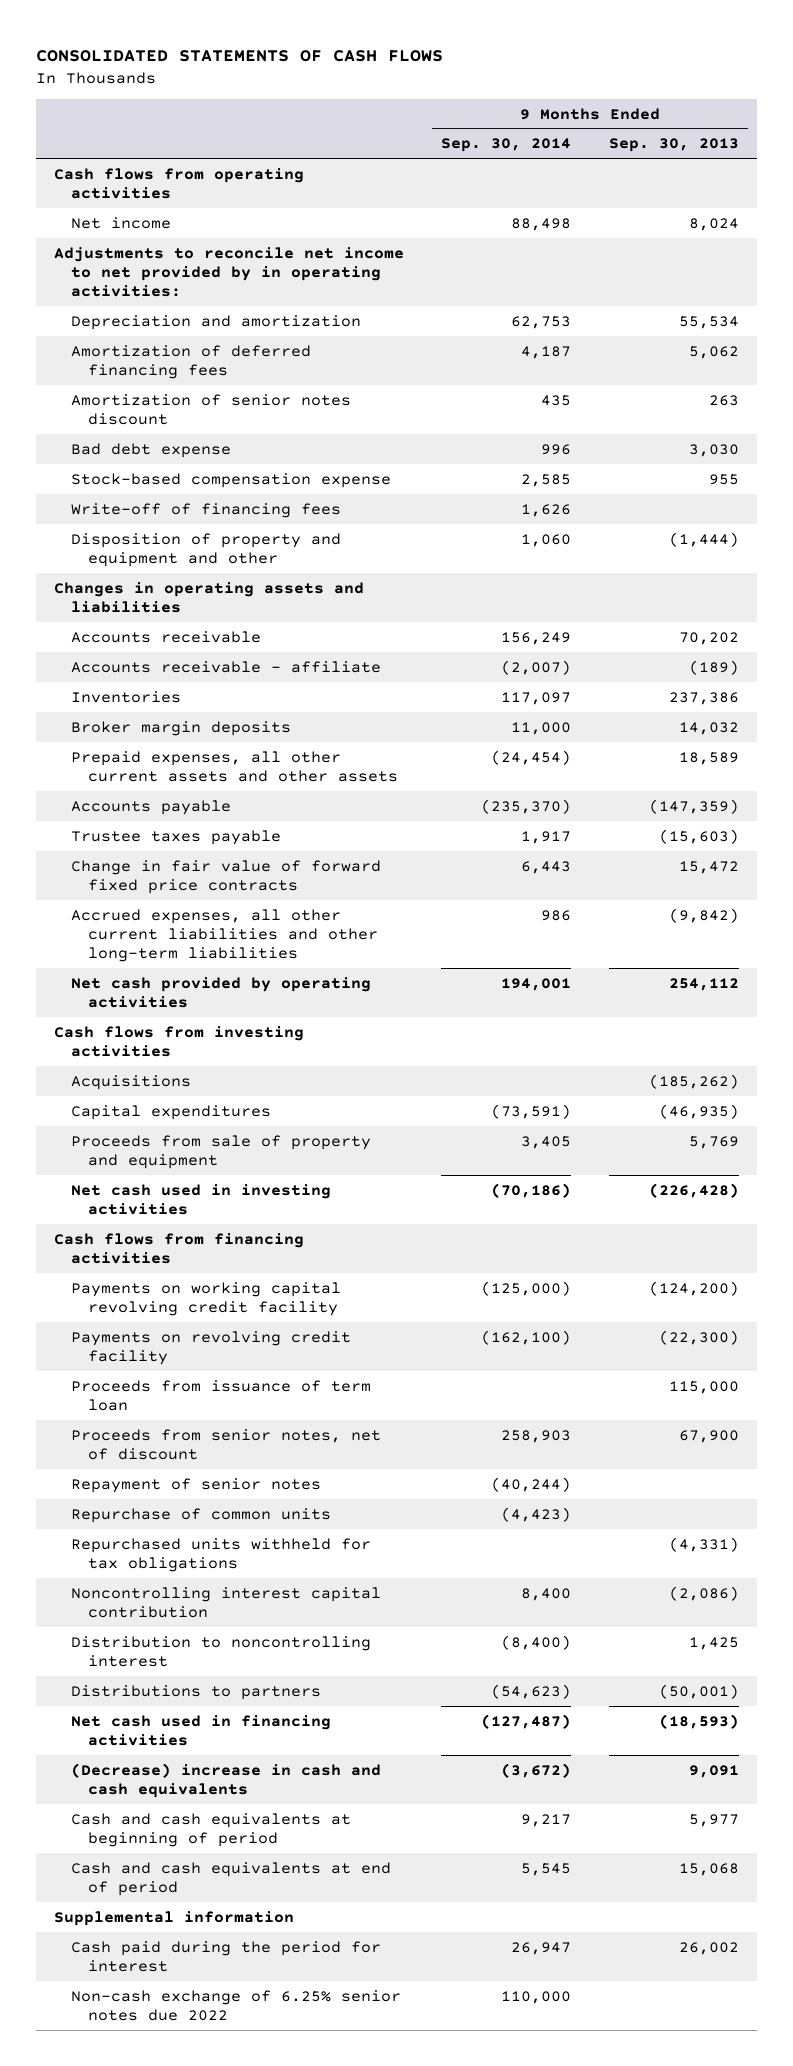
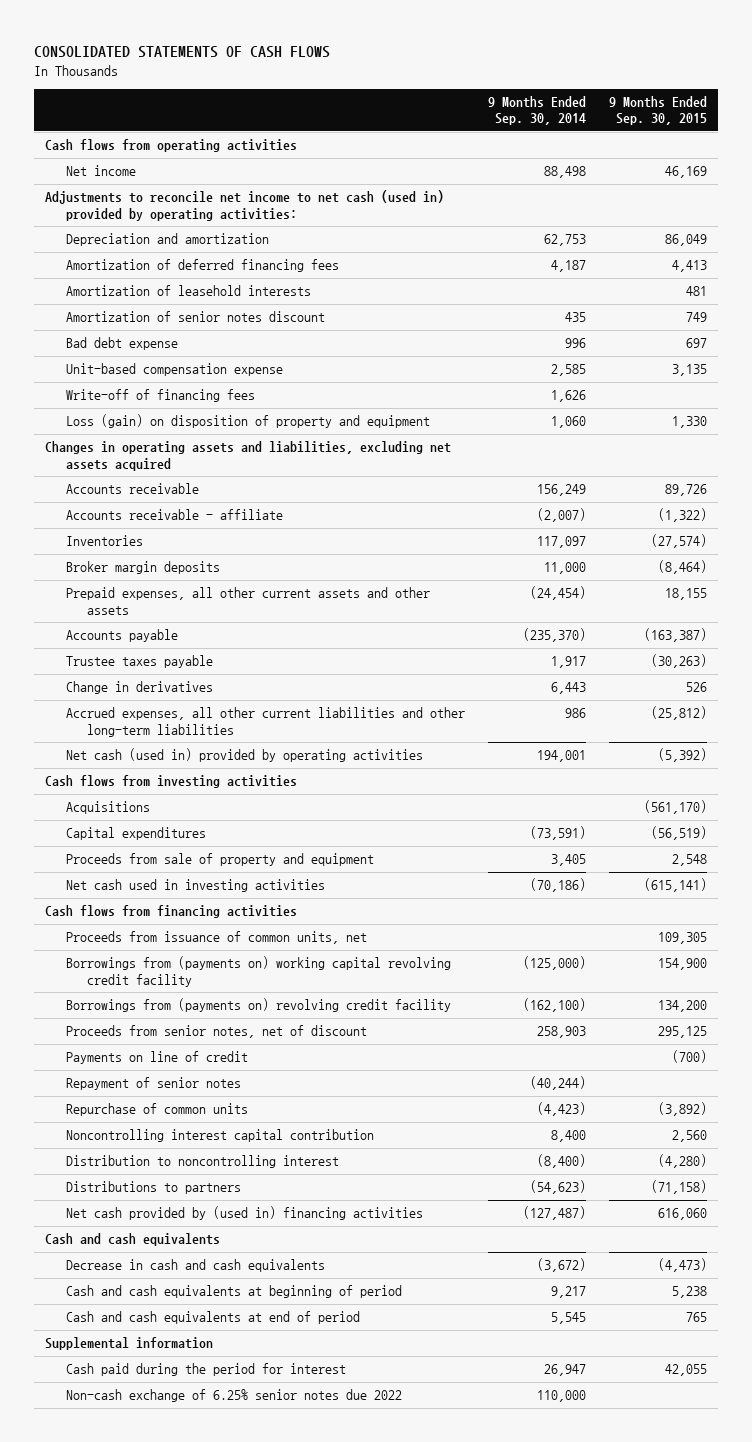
[608,138,739,153] Sep. 30, 2013 -> none
none -> [608,96,707,126] 9 Months Ended Sep. 30, 2015
[54,246,405,298] Adjustments to reconcile net income to net provided by in operating activities: -> [45,190,445,221] Adjustments to reconcile net income to net cash (used in) provided by operating activities:
none -> [66,285,312,297] Amortization of leasehold interests
[70,472,391,488] Stock-based compensation expense -> [66,363,284,377] Unit-based compensation expense
[70,532,341,567] Disposition of property and equipment and other -> [66,414,431,429] Loss (gain) on disposition of property and equipment
[54,581,365,613] Changes in operating assets and liabilities -> [45,441,452,471] Changes in operating assets and liabilities, excluding net assets acquired
[70,859,381,894] Change in fair value of forward fixed price contracts -> [66,681,214,695] Change in derivatives
[70,976,371,1008] Net cash provided by operating activities -> [66,748,424,763] Net cash (used in) provided by operating activities
[70,1379,371,1411] Proceeds from issuance of term loan -> none
none -> [66,931,368,945] Proceeds from issuance of common units, net
[70,1281,341,1316] Payments on working capital revolving credit facility -> [66,956,452,987] Borrowings from (payments on) working capital revolving credit facility
[70,1330,351,1365] Payments on revolving credit facility -> [66,998,452,1013] Borrowings from (payments on) revolving credit facility
none -> [66,1051,249,1065] Payments on line of credit
[70,1537,371,1572] Repurchased units withheld for tax obligations -> none
[70,1714,331,1746] Net cash used in financing activities -> [66,1206,424,1221] Net cash provided by (used in) financing activities
none -> [45,1233,221,1247] Cash and cash equivalents
[70,1762,381,1798] (Decrease) increase in cash and cash equivalents -> [66,1259,326,1273] Decrease in cash and cash equivalents

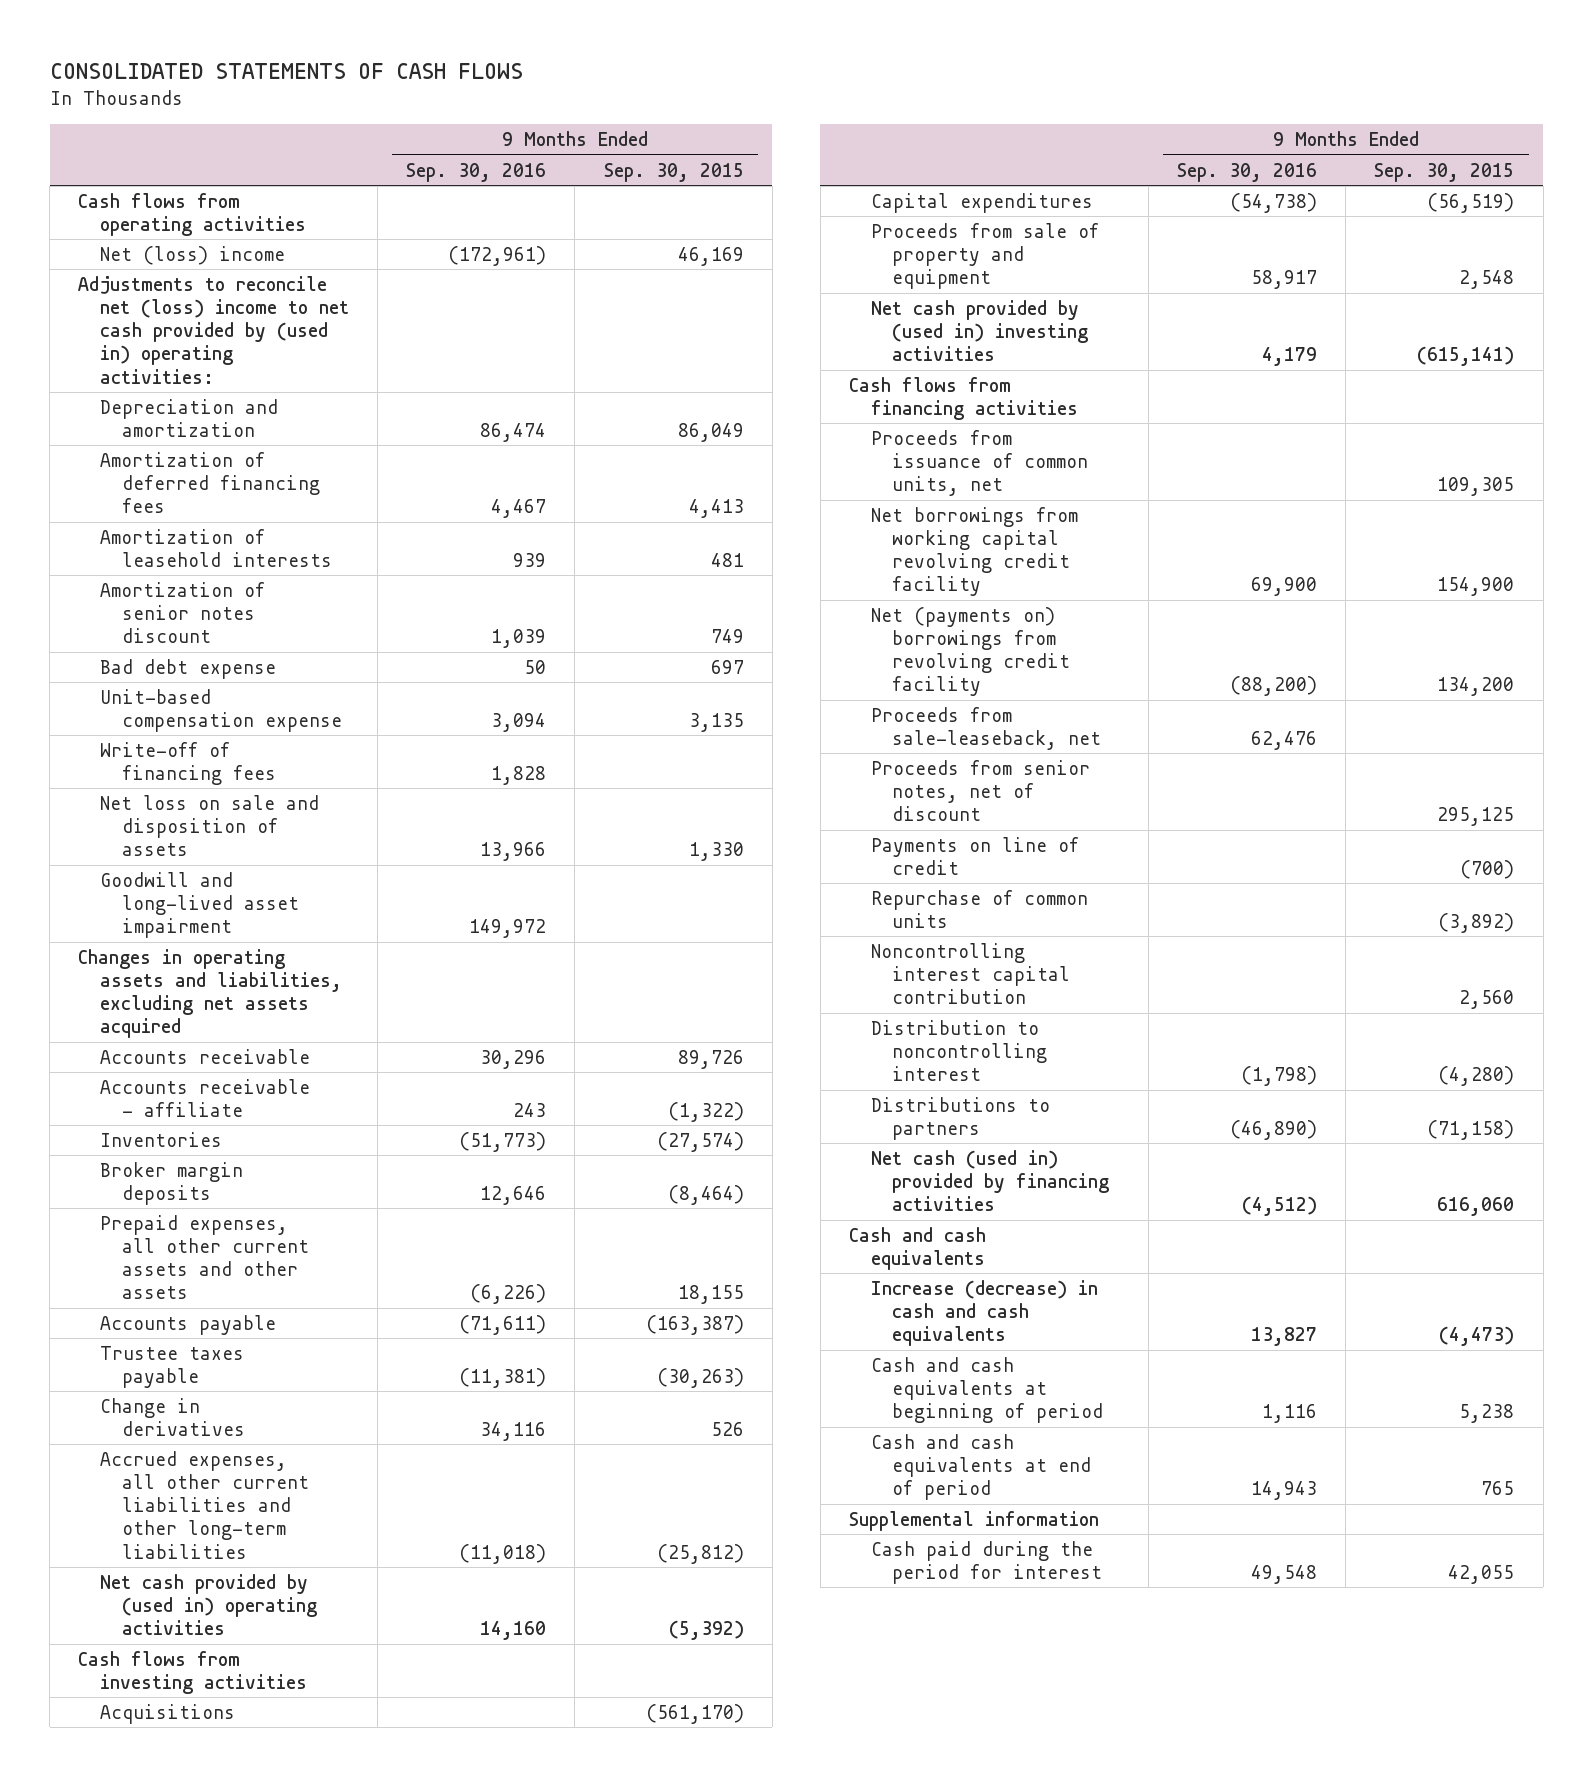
[488,96,587,126] 9 Months Ended Sep. 30, 2014 -> none
none -> [406,162,547,182] Sep. 30, 2016
[66,165,137,177] Net income -> [99,245,285,265] Net (loss) income
[45,190,445,221] Adjustments to reconcile net income to net cash (used in) provided by operating activities: -> [78,275,349,384] Adjustments to reconcile net (loss) income to net cash provided by (used in) operating activities:
[66,414,431,429] Loss (gain) on disposition of property and equipment -> [99,794,319,857] Net loss on sale and disposition of assets
none -> [99,871,299,939] Goodwill and long-lived asset impairment
[66,748,424,763] Net cash (used in) provided by operating activities -> [99,1573,317,1636] Net cash provided by (used in) operating activities
[66,879,326,893] Net cash used in investing activities -> [870,299,1089,362] Net cash provided by (used in) investing activities
[66,956,452,987] Borrowings from (payments on) working capital revolving credit facility -> [870,506,1078,597] Net borrowings from working capital revolving credit facility
[66,998,452,1013] Borrowings from (payments on) revolving credit facility -> [870,606,1071,697] Net (payments on) borrowings from revolving credit facility
none -> [870,706,1102,750] Proceeds from sale-leaseback, net
[66,1077,242,1091] Repayment of senior notes -> none
[66,1206,424,1221] Net cash provided by (used in) financing activities -> [870,1149,1110,1212] Net cash (used in) provided by financing activities
[66,1259,326,1273] Decrease in cash and cash equivalents -> [870,1279,1098,1347] Increase (decrease) in cash and cash equivalents
[66,1389,403,1403] Non-cash exchange of 6.25% senior notes due 2022 -> none

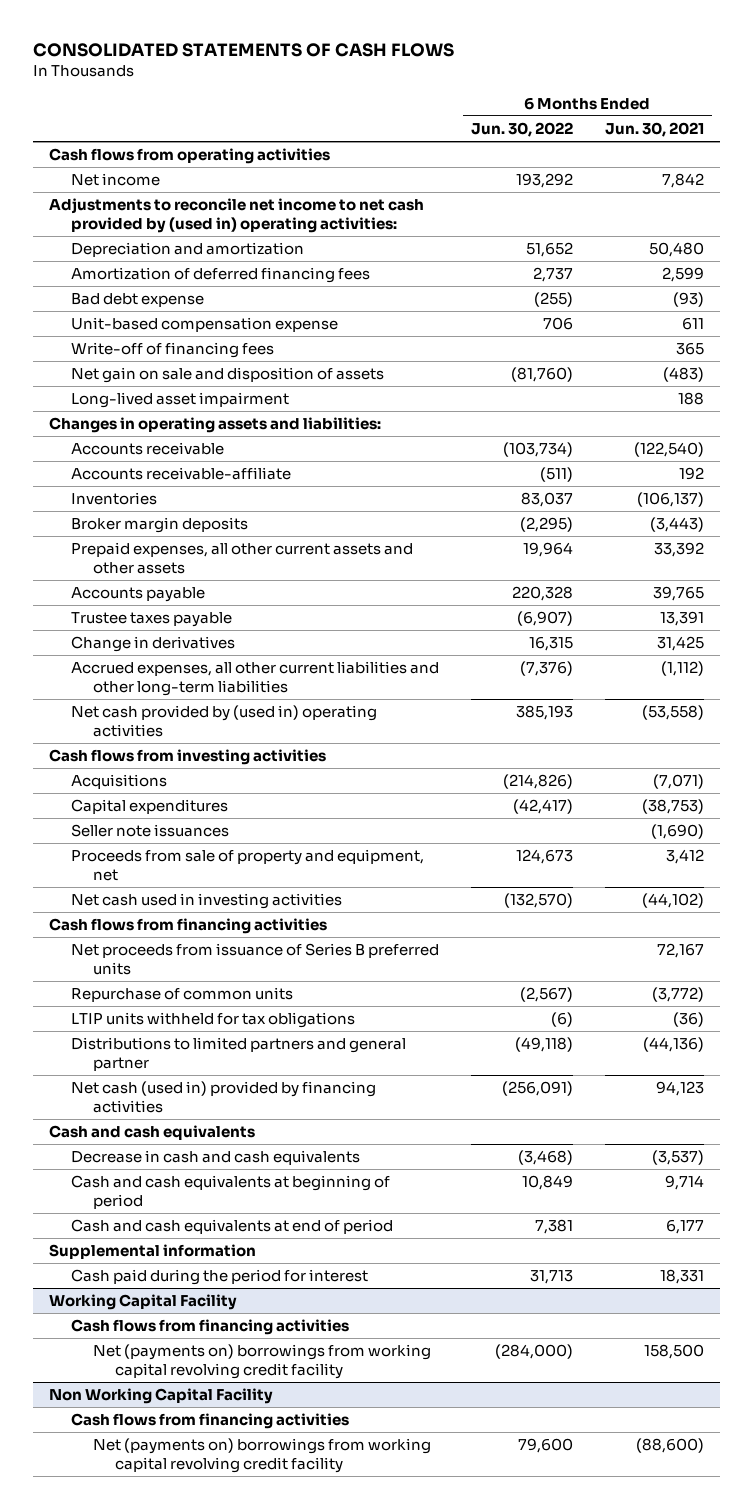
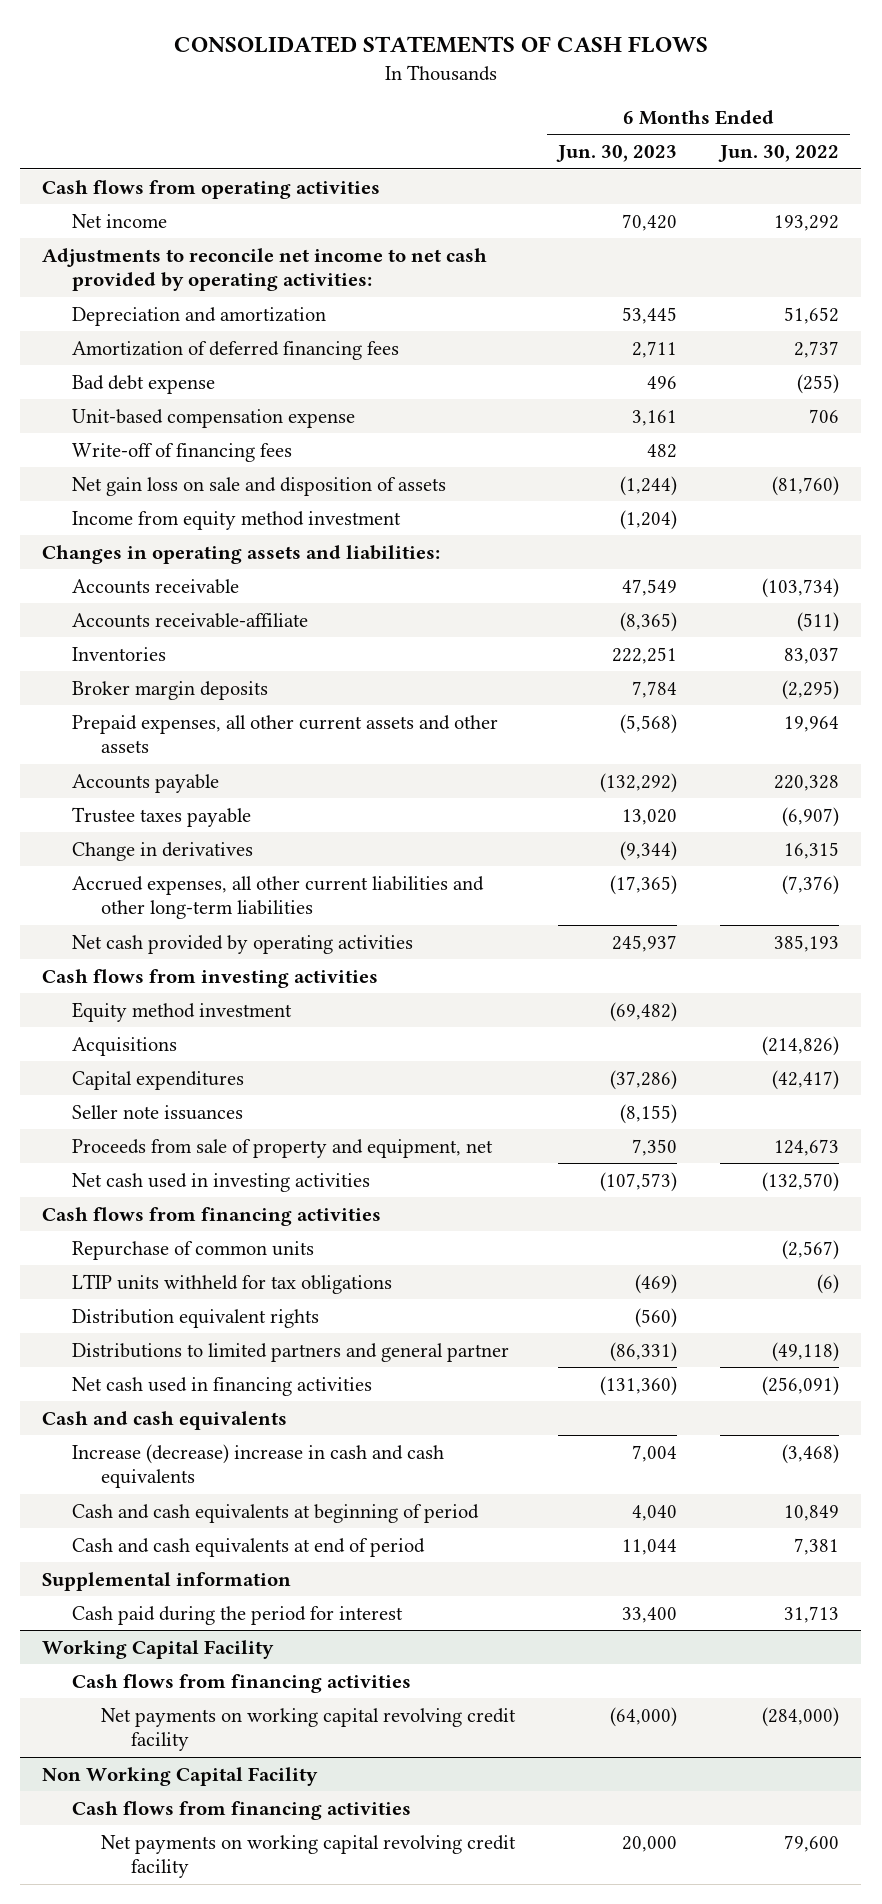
[604,121,704,137] Jun. 30, 2021 -> none
none -> [556,145,678,163] Jun. 30, 2023
[48,198,424,233] Adjustments to reconcile net income to net cash provided by (used in) operating activities: -> [42,247,488,292] Adjustments to reconcile net income to net cash provided by operating activities:
[70,392,289,409] Long-lived asset impairment -> none
[70,367,384,384] Net gain on sale and disposition of assets -> [71,476,446,496] Net gain loss on sale and disposition of assets
none -> [71,510,401,530] Income from equity method investment
[70,705,377,737] Net cash provided by (used in) operating activities -> [71,934,413,954] Net cash provided by operating activities
none -> [71,1001,292,1022] Equity method investment
[70,943,439,975] Net proceeds from issuance of Series B preferred units -> none
none -> [71,1308,319,1328] Distribution equivalent rights
[70,1081,376,1113] Net cash (used in) provided by financing activities -> [71,1376,372,1396] Net cash used in financing activities
[70,1150,360,1166] Decrease in cash and cash equivalents -> [71,1443,444,1489] Increase (decrease) increase in cash and cash equivalents
[92,1344,431,1379] Net (payments on) borrowings from working capital revolving credit facility -> [101,1707,517,1752] Net payments on working capital revolving credit facility
[92,1438,431,1473] Net (payments on) borrowings from working capital revolving credit facility -> [101,1834,517,1879] Net payments on working capital revolving credit facility

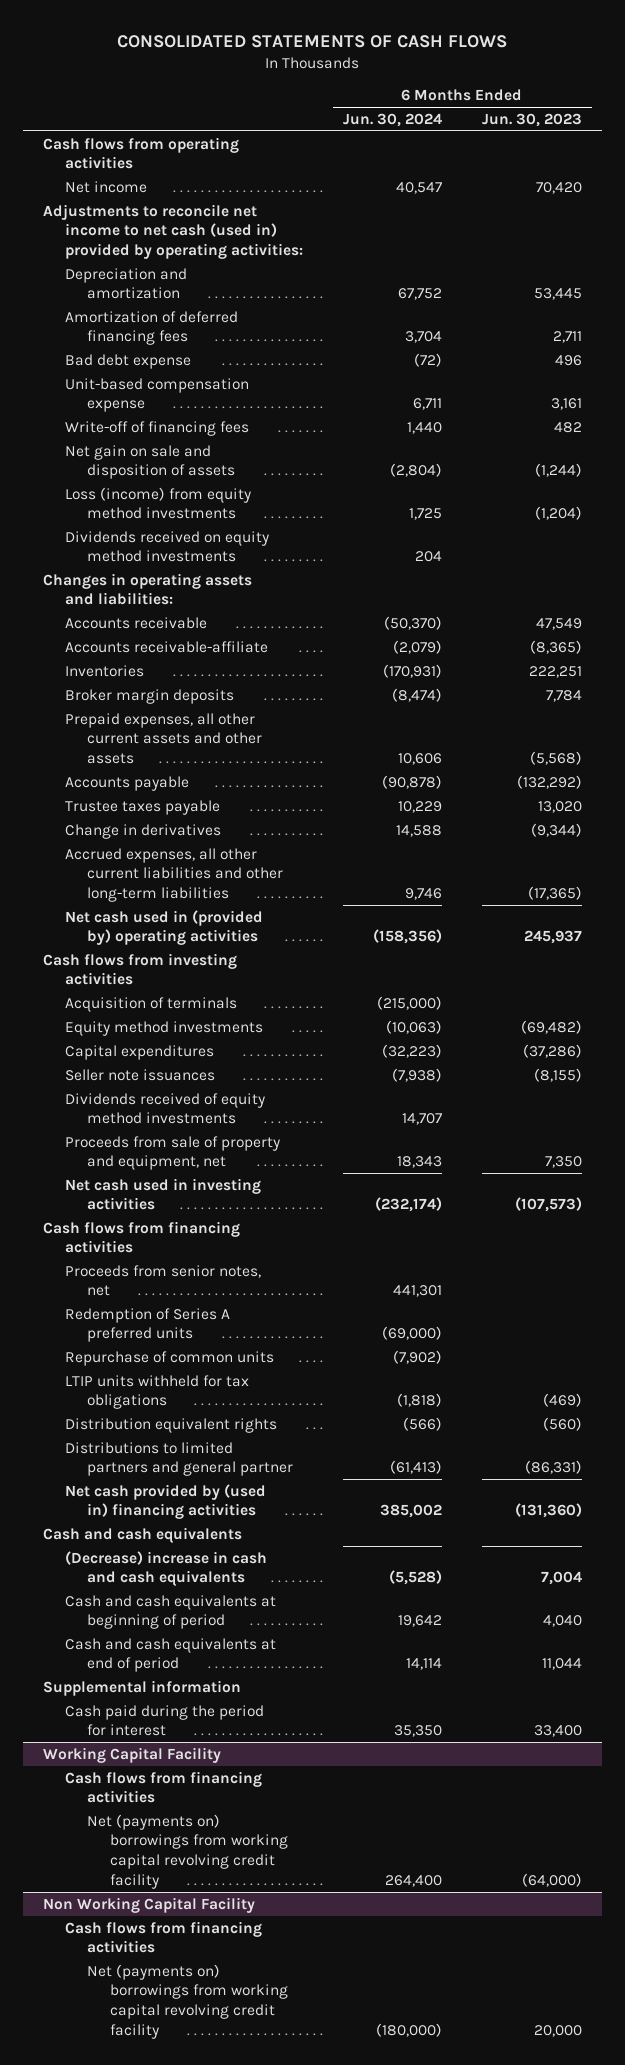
[718,145,840,163] Jun. 30, 2022 -> none
none -> [342,112,442,127] Jun. 30, 2024
[42,247,488,292] Adjustments to reconcile net income to net cash provided by operating activities: -> [42,203,304,260] Adjustments to reconcile net income to net cash (used in) provided by operating activities:
[71,476,446,496] Net gain loss on sale and disposition of assets -> [65,444,236,480] Net gain on sale and disposition of assets
[71,510,401,530] Income from equity method investment -> [65,486,252,520] Loss (income) from equity method investments
none -> [65,530,270,563] Dividends received on equity method investments
[71,934,413,954] Net cash provided by operating activities -> [65,909,264,946] Net cash used in (provided by) operating activities
[71,1036,177,1056] Acquisitions -> none
none -> [65,996,238,1012] Acquisition of terminals
[71,1001,292,1022] Equity method investment -> [65,1020,264,1036] Equity method investments
none -> [65,1092,266,1125] Dividends received of equity method investments
none -> [65,1264,262,1297] Proceeds from senior notes, net
none -> [65,1307,231,1343] Redemption of Series A preferred units
[71,1376,372,1396] Net cash used in financing activities -> [65,1483,267,1520] Net cash provided by (used in) financing activities
[71,1443,444,1489] Increase (decrease) increase in cash and cash equivalents -> [65,1550,268,1587] (Decrease) increase in cash and cash equivalents
[101,1707,517,1752] Net payments on working capital revolving credit facility -> [87,1813,288,1890] Net (payments on) borrowings from working capital revolving credit facility
[101,1834,517,1879] Net payments on working capital revolving credit facility -> [87,1963,288,2040] Net (payments on) borrowings from working capital revolving credit facility

